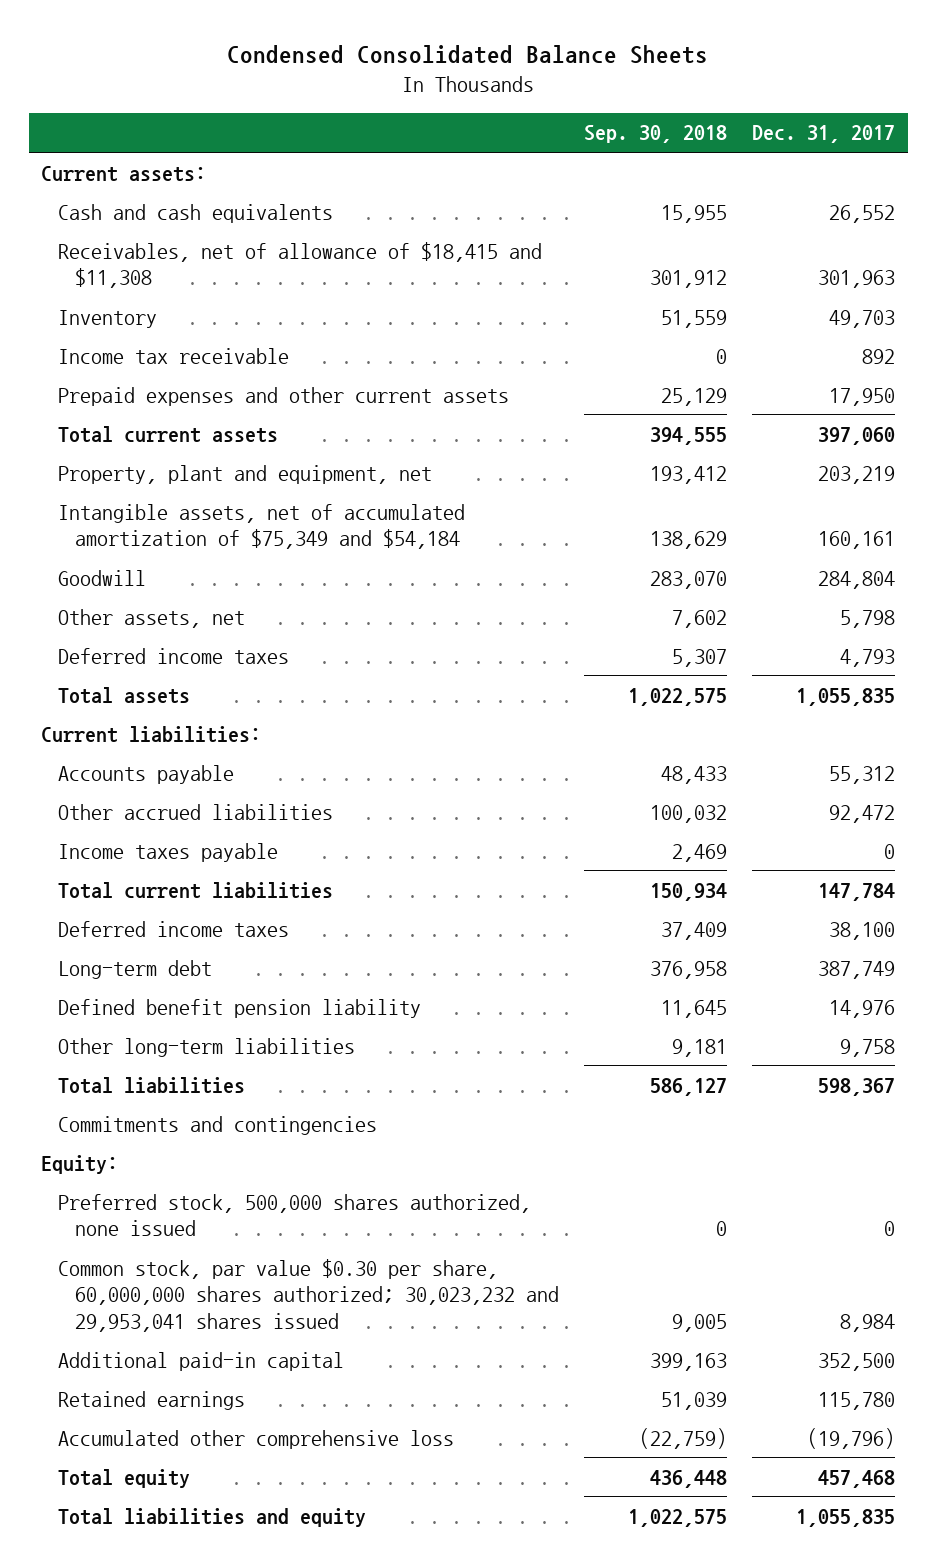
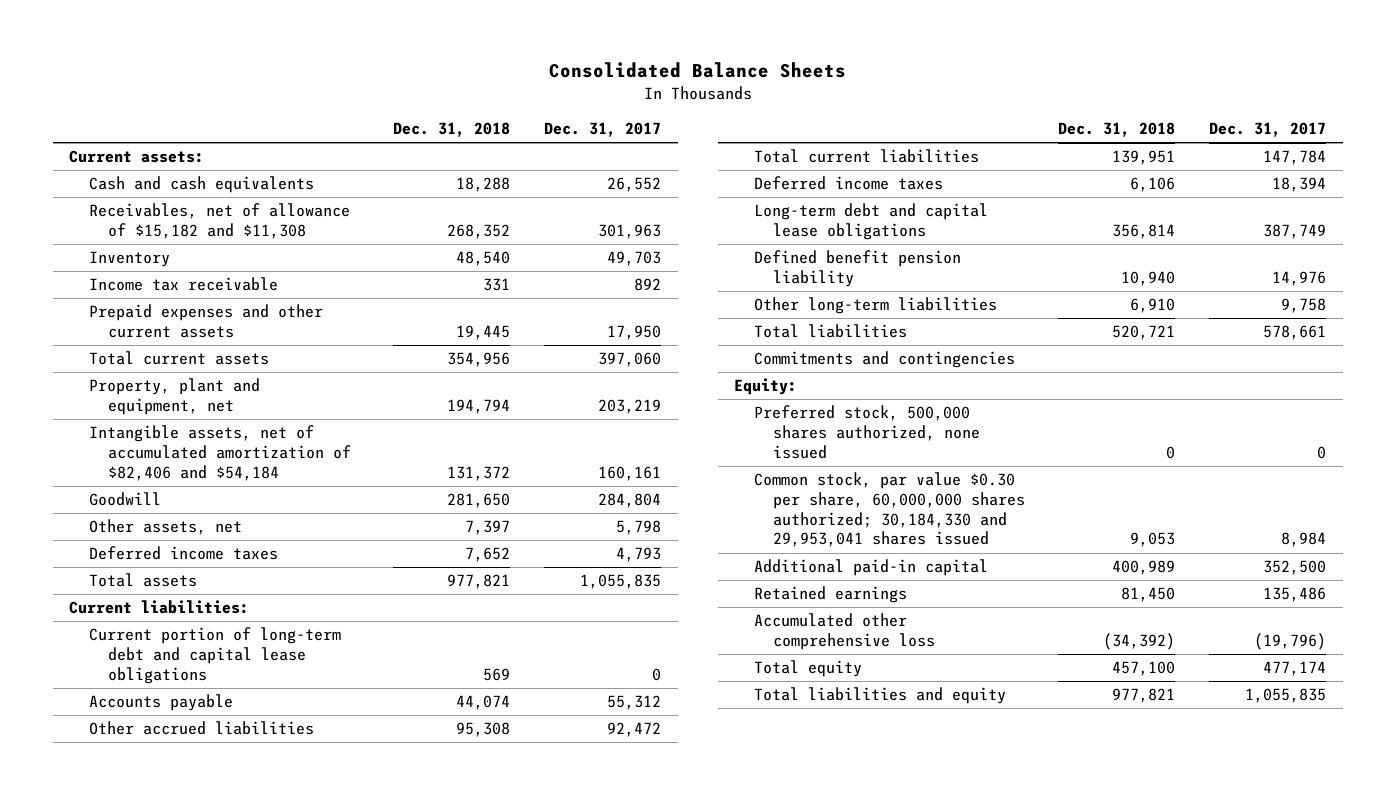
[227,45,709,65] Condensed Consolidated Balance Sheets -> [548,62,846,79] Consolidated Balance Sheets
[584,125,728,144] Sep. 30, 2018 -> none
none -> [393,122,511,138] Dec. 31, 2018
[58,241,543,289] Receivables, net of allowance of $18,415 and $11,308 -> [88,203,350,240] Receivables, net of allowance of $15,182 and $11,308
[58,503,466,550] Intangible assets, net of accumulated amortization of $75,349 and $54,184 -> [88,425,351,481] Intangible assets, net of accumulated amortization of $82,406 and $54,184
none -> [88,627,341,684] Current portion of long-term debt and capital lease obligations
[58,842,279,862] Income taxes payable -> none
[829,921,896,940] 38,100 -> [1272,177,1327,193] 18,394
[58,959,213,979] Long-term debt -> [753,203,988,241] Long-term debt and capital lease obligations
[818,1077,896,1096] 598,367 -> [1263,325,1327,341] 578,661
[58,1258,560,1332] Common stock, par value $0.30 per share, 60,000,000 shares authorized; 30,023,232 and 29,953,041 shares issued -> [753,472,1025,548] Common stock, par value $0.30 per share, 60,000,000 shares authorized; 30,184,330 and 29,953,041 shares issued
[818,1391,896,1410] 115,780 -> [1263,587,1327,603] 135,486
[818,1469,896,1488] 457,468 -> [1263,661,1327,677] 477,174

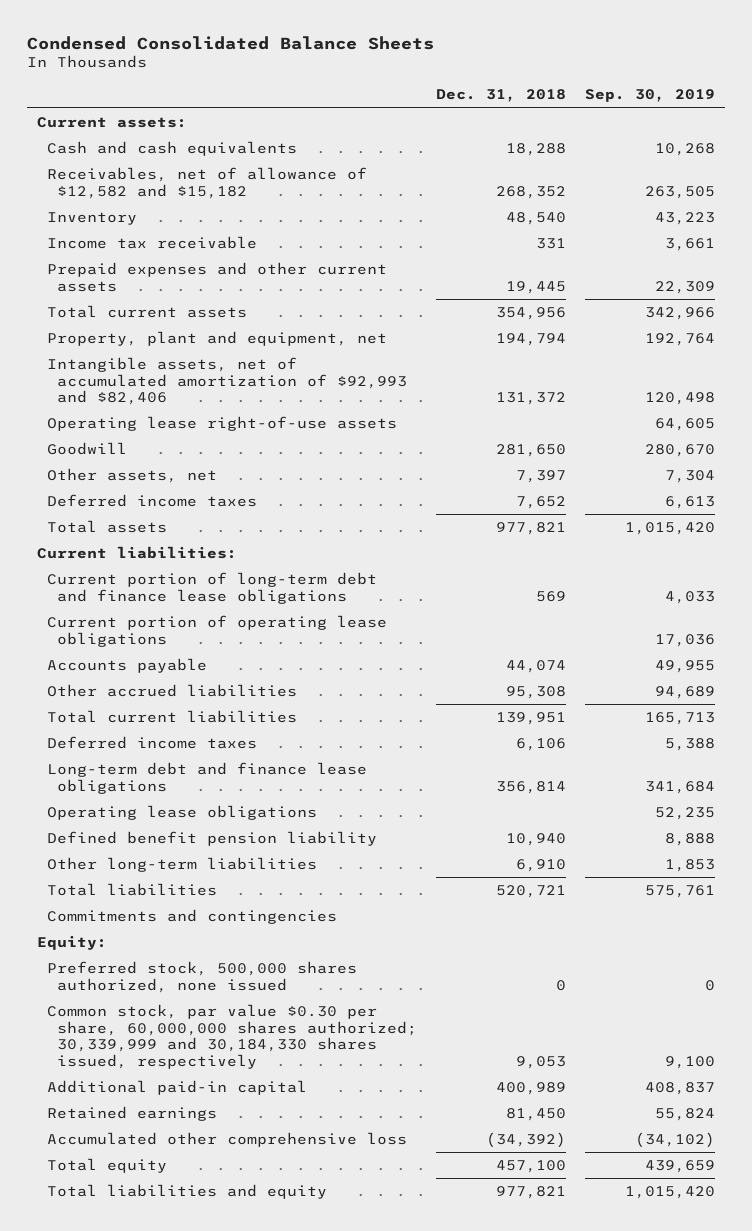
[548,62,846,79] Consolidated Balance Sheets -> [26,35,434,50] Condensed Consolidated Balance Sheets
[543,122,661,138] Dec. 31, 2017 -> none
none -> [585,89,716,103] Sep. 30, 2019
[88,203,350,240] Receivables, net of allowance of $15,182 and $11,308 -> [46,166,367,199] Receivables, net of allowance of $12,582 and $15,182
[88,425,351,481] Intangible assets, net of accumulated amortization of $82,406 and $54,184 -> [46,356,407,406] Intangible assets, net of accumulated amortization of $92,993 and $82,406
none -> [46,415,397,431] Operating lease right-of-use assets
[88,627,341,684] Current portion of long-term debt and capital lease obligations -> [46,571,377,604] Current portion of long-term debt and finance lease obligations
none -> [46,614,387,647] Current portion of operating lease obligations
[753,203,988,241] Long-term debt and capital lease obligations -> [46,761,367,794] Long-term debt and finance lease obligations
none -> [46,804,317,820] Operating lease obligations
[753,472,1025,548] Common stock, par value $0.30 per share, 60,000,000 shares authorized; 30,184,330 and 29,953,041 shares issued -> [46,1003,417,1069] Common stock, par value $0.30 per share, 60,000,000 shares authorized; 30,339,999 and 30,184,330 shares issued, respectively

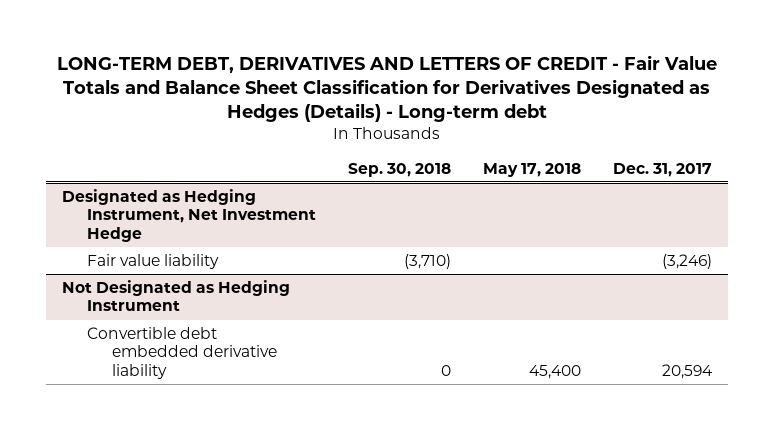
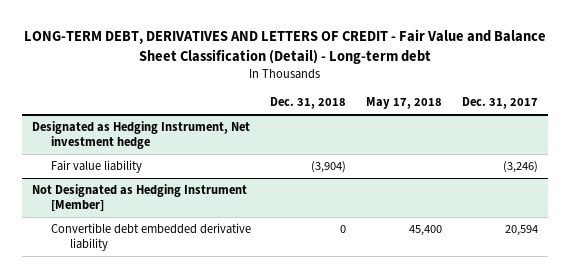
[57,55,718,123] LONG-TERM DEBT, DERIVATIVES AND LETTERS OF CREDIT - Fair Value Totals and Balance Sheet Classification for Derivatives Designated as Hedges (Details) - Long-term debt -> [23,29,546,64] LONG-TERM DEBT, DERIVATIVES AND LETTERS OF CREDIT - Fair Value and Balance Sheet Classification (Detail) - Long-term debt
[347,162,451,177] Sep. 30, 2018 -> none
none -> [270,97,347,110] Dec. 31, 2018
[62,188,317,243] Designated as Hedging Instrument, Net Investment Hedge -> [31,121,250,149] Designated as Hedging Instrument, Net investment hedge
[62,279,291,312] Not Designated as Hedging Instrument -> [31,184,247,211] Not Designated as Hedging Instrument [Member]

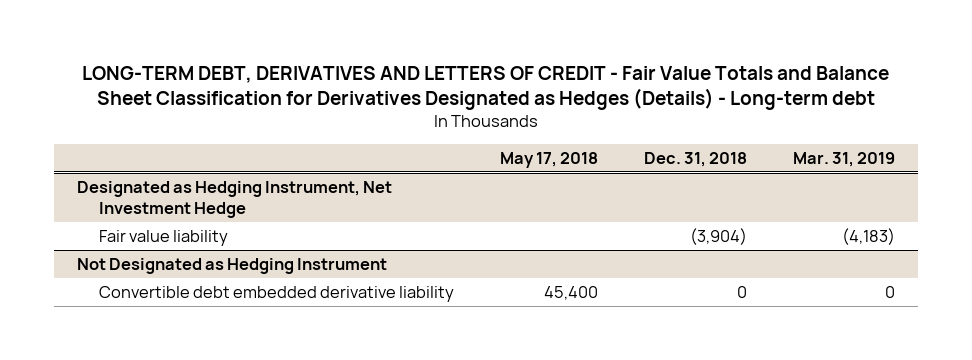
[23,29,546,64] LONG-TERM DEBT, DERIVATIVES AND LETTERS OF CREDIT - Fair Value and Balance Sheet Classification (Detail) - Long-term debt -> [81,65,889,111] LONG-TERM DEBT, DERIVATIVES AND LETTERS OF CREDIT - Fair Value Totals and Balance Sheet Classification for Derivatives Designated as Hedges (Details) - Long-term debt
[461,97,538,110] Dec. 31, 2017 -> none
none -> [792,151,895,167] Mar. 31, 2019
[31,121,250,149] Designated as Hedging Instrument, Net investment hedge -> [77,181,393,218] Designated as Hedging Instrument, Net Investment Hedge
[31,184,247,211] Not Designated as Hedging Instrument [Member] -> [77,258,388,275] Not Designated as Hedging Instrument

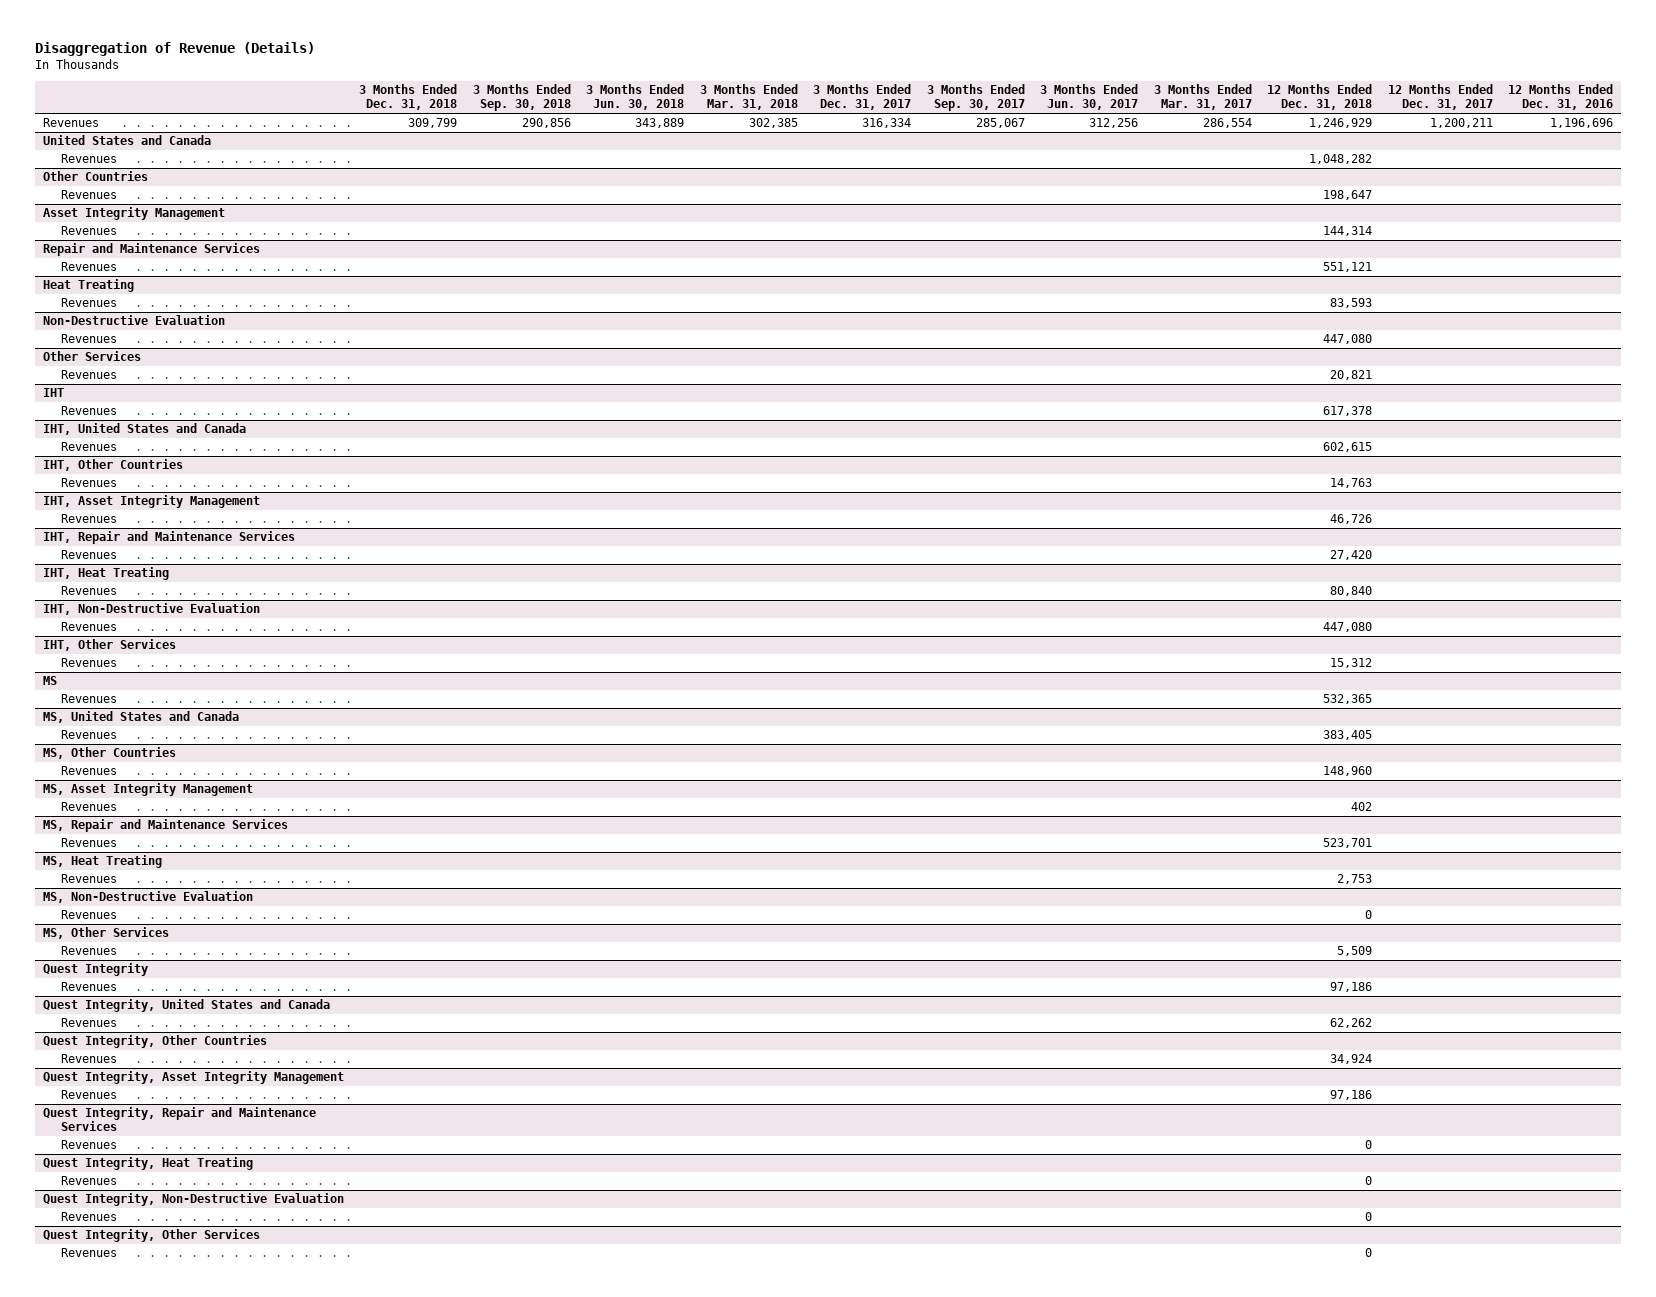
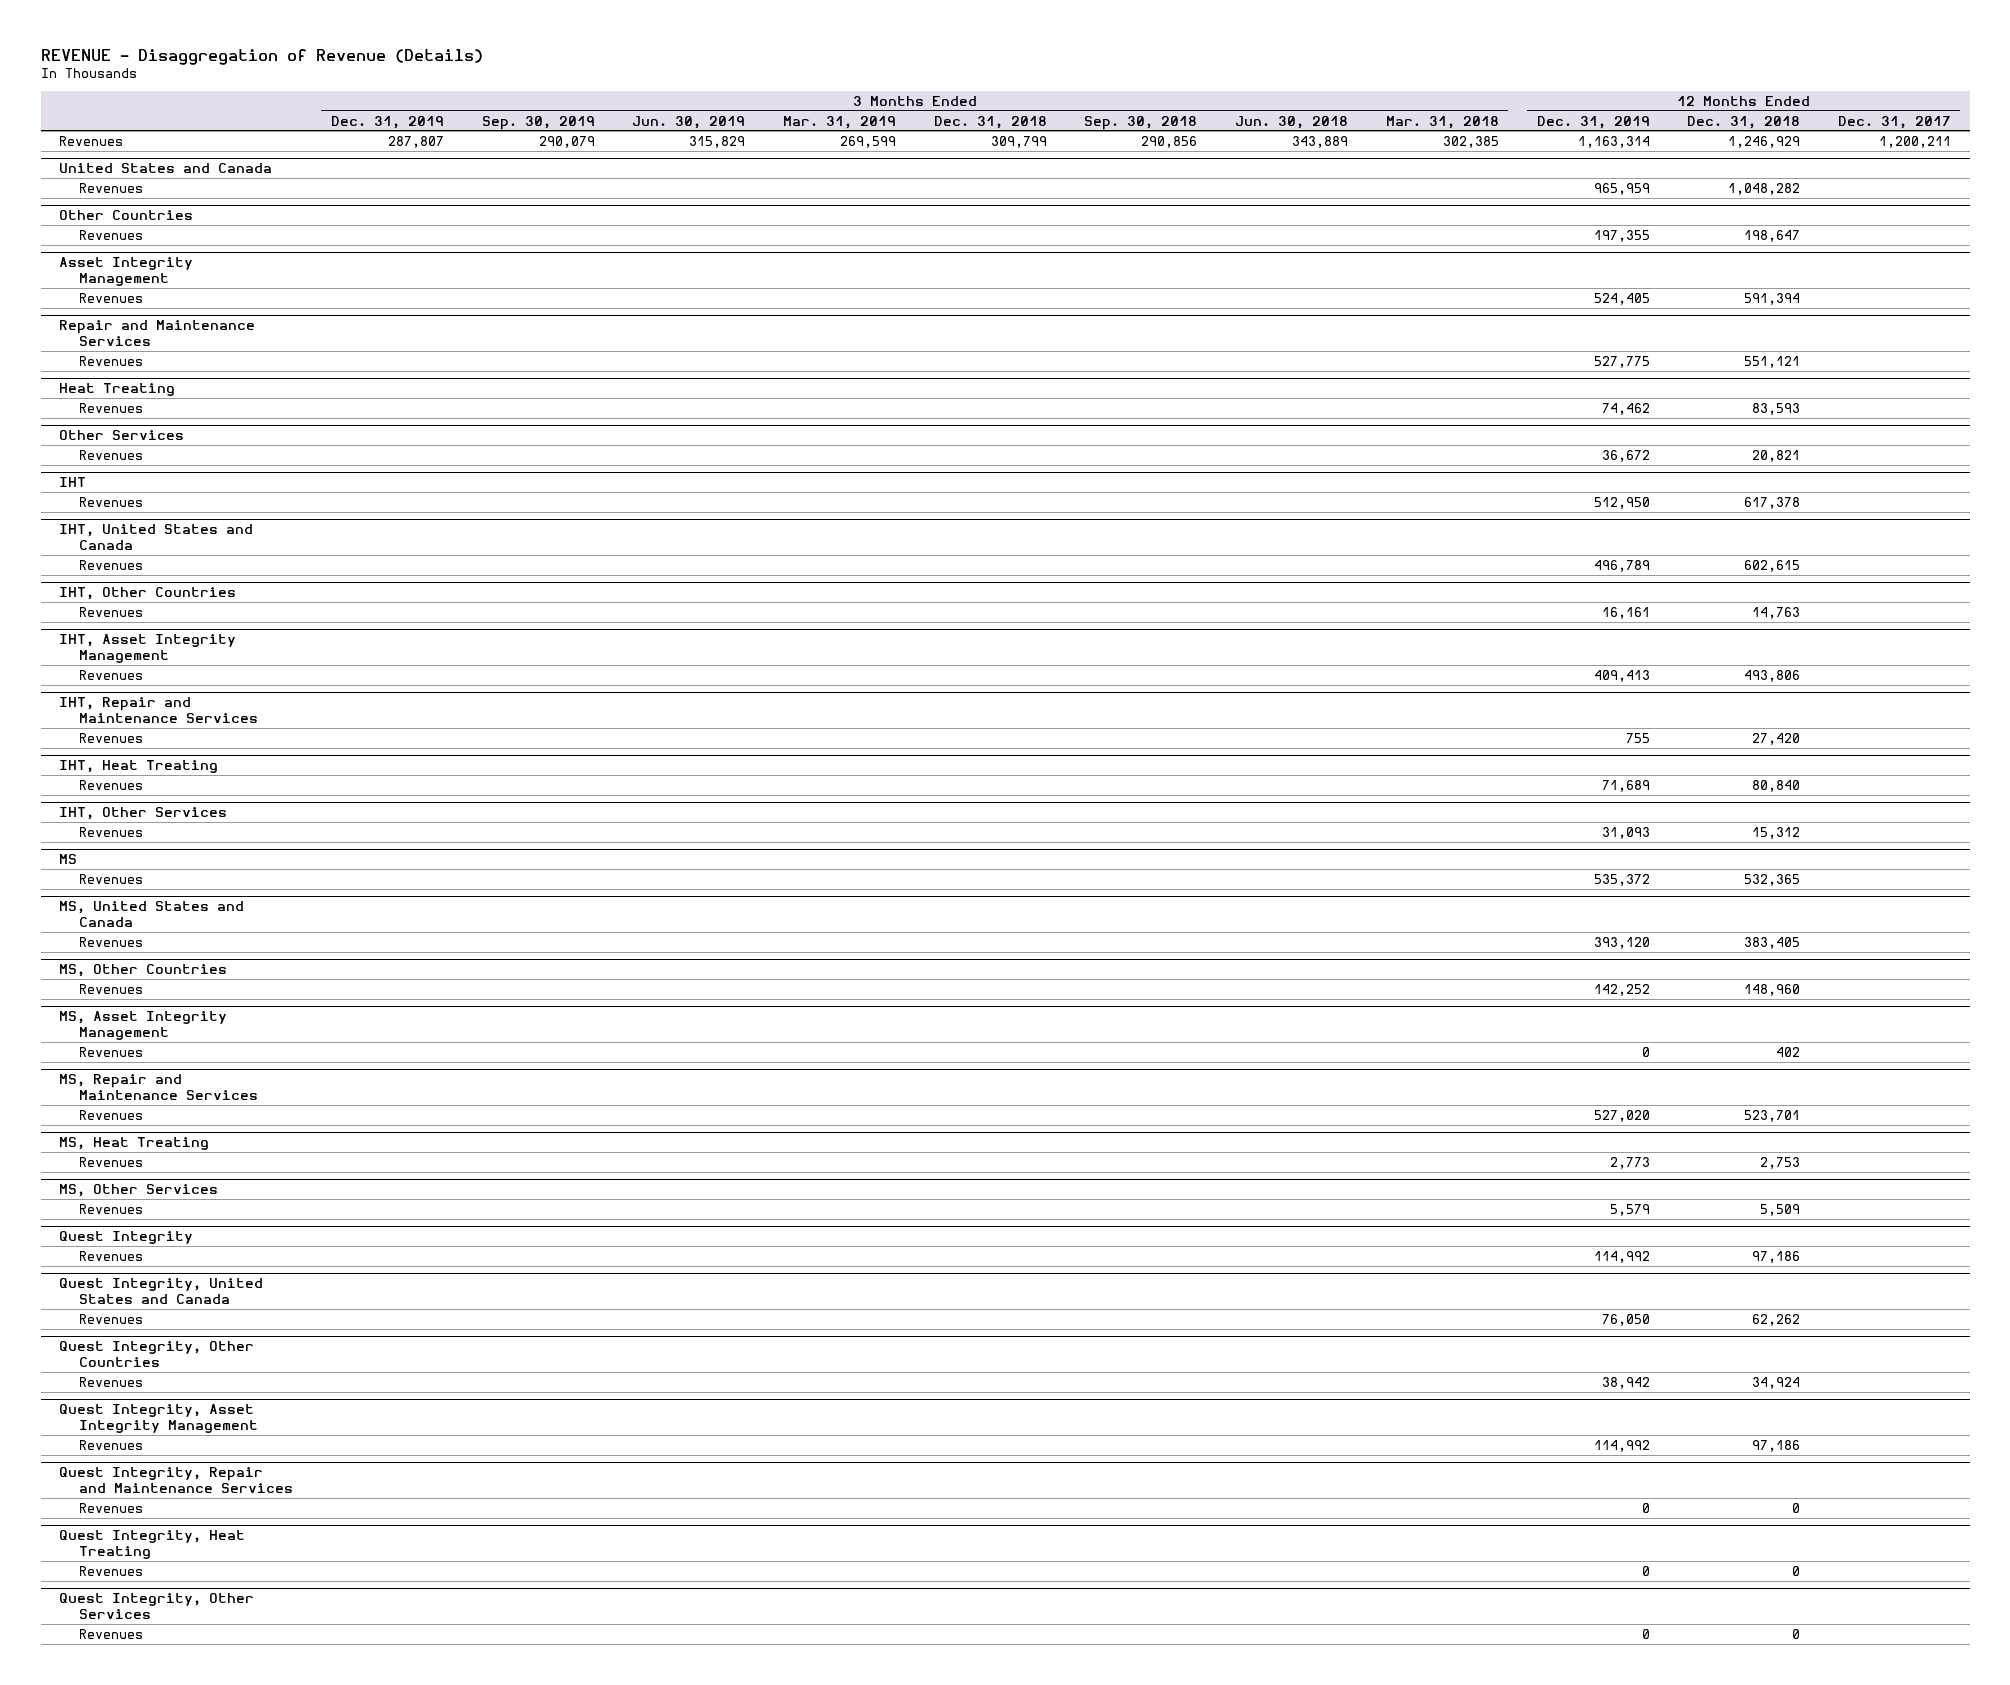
[35,42,316,57] Disaggregation of Revenue (Details) -> [40,48,483,65] REVENUE - Disaggregation of Revenue (Details)
[813,84,912,111] 3 Months Ended Dec. 31, 2017 -> none
[926,84,1025,112] 3 Months Ended Sep. 30, 2017 -> none
[1040,84,1139,111] 3 Months Ended Jun. 30, 2017 -> none
[1153,84,1252,111] 3 Months Ended Mar. 31, 2017 -> none
[1508,84,1614,111] 12 Months Ended Dec. 31, 2016 -> none
none -> [330,115,444,129] Dec. 31, 2019
none -> [481,115,595,130] Sep. 30, 2019
none -> [632,115,746,129] Jun. 30, 2019
none -> [782,115,896,129] Mar. 31, 2019
none -> [1536,115,1650,129] Dec. 31, 2019
[1323,226,1373,237] 144,314 -> [1744,292,1801,305] 591,394
[42,315,225,326] Non-Destructive Evaluation -> none
[60,334,117,344] Revenues -> none
[1330,514,1373,525] 46,726 -> [1744,669,1801,682] 493,806
[42,603,260,616] IHT, Non-Destructive Evaluation -> none
[60,622,117,632] Revenues -> none
[42,891,253,904] MS, Non-Destructive Evaluation -> none
[60,910,117,920] Revenues -> none
[42,1193,344,1207] Quest Integrity, Non-Destructive Evaluation -> none
[60,1212,117,1222] Revenues -> none

